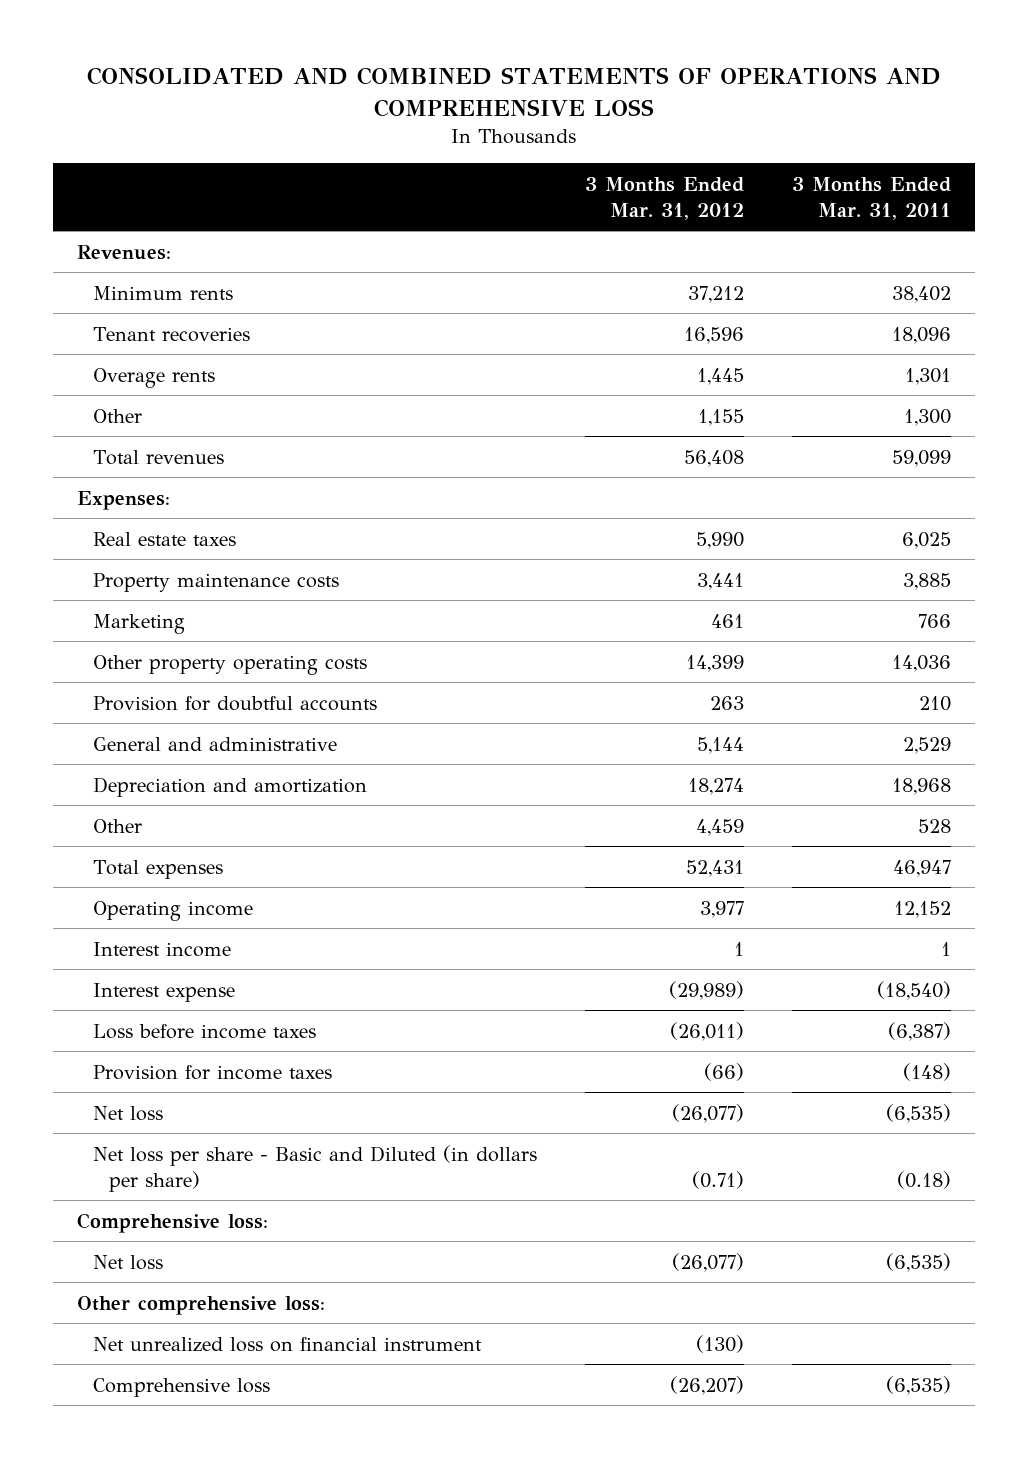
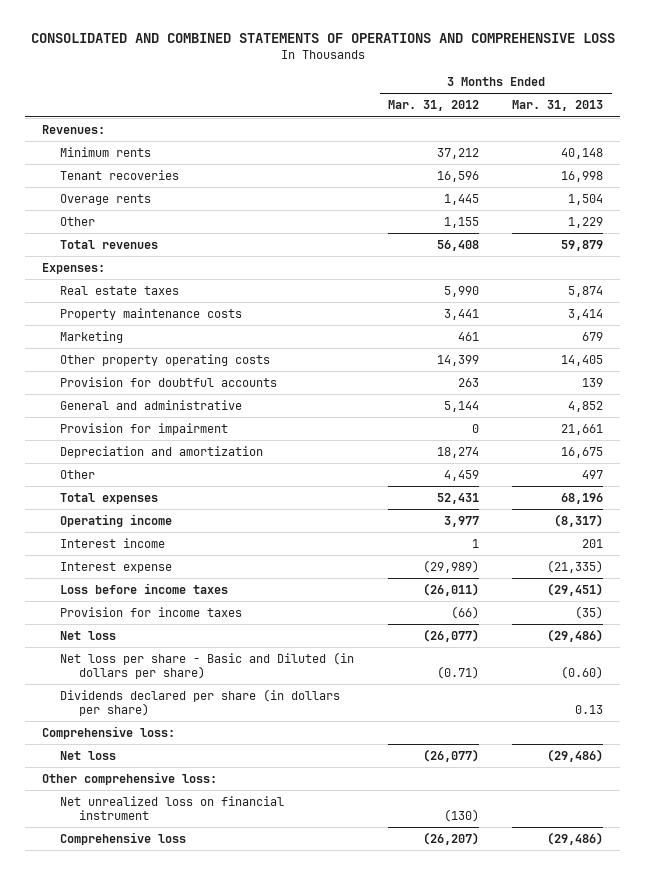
[792,176,952,220] 3 Months Ended Mar. 31, 2011 -> none
none -> [512,100,604,112] Mar. 31, 2013
none -> [60,422,229,435] Provision for impairment
none -> [60,688,341,717] Dividends declared per share (in dollars per share)

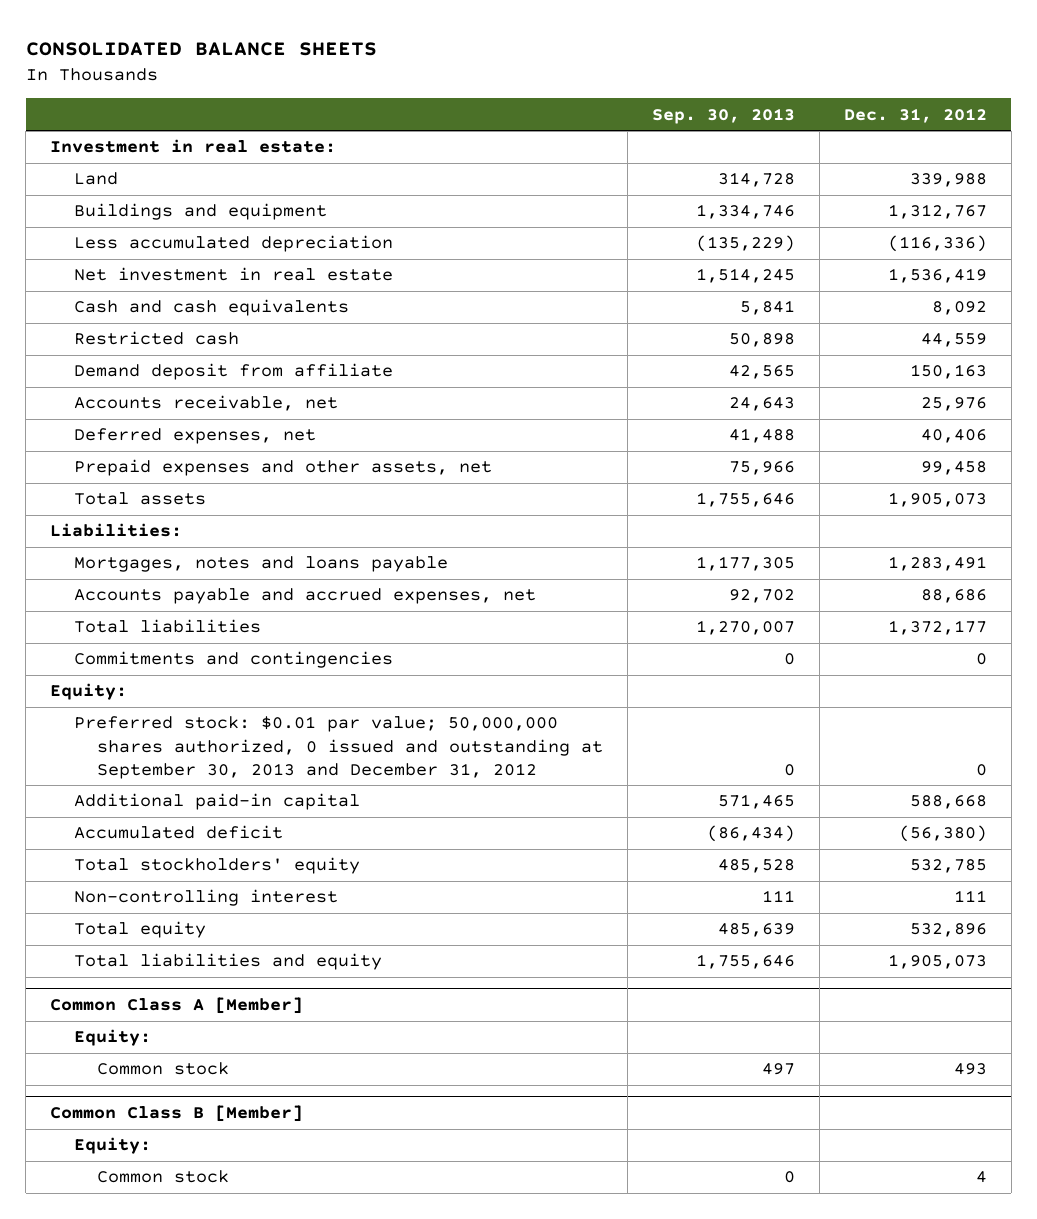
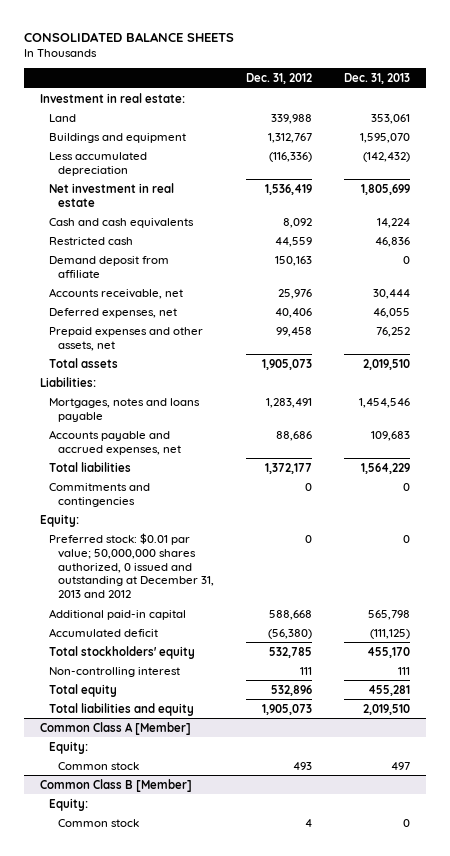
[651,107,795,124] Sep. 30, 2013 -> none
none -> [343,73,410,85] Dec. 31, 2013
[73,716,603,779] Preferred stock: $0.01 par value; 50,000,000 shares authorized, 0 issued and outstanding at September 30, 2013 and December 31, 2012 -> [48,532,215,599] Preferred stock: $0.01 par value; 50,000,000 shares authorized, 0 issued and outstanding at December 31, 2013 and 2012

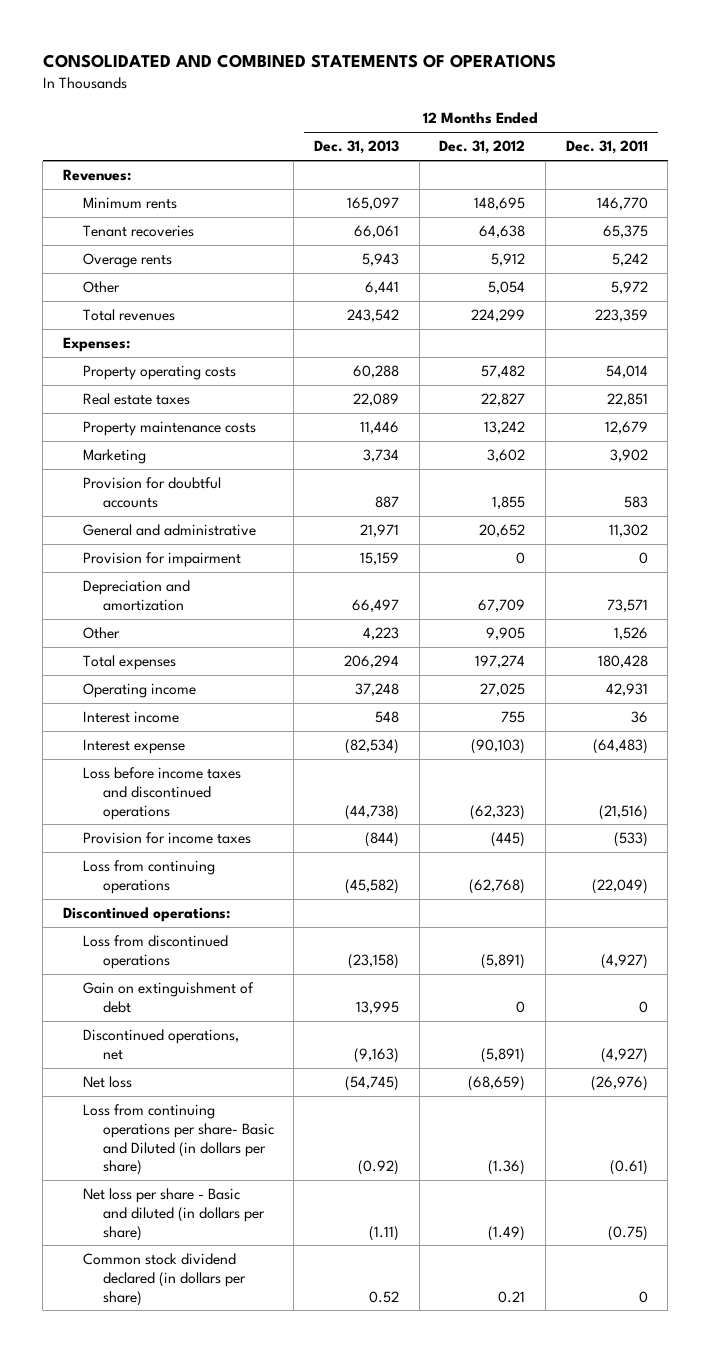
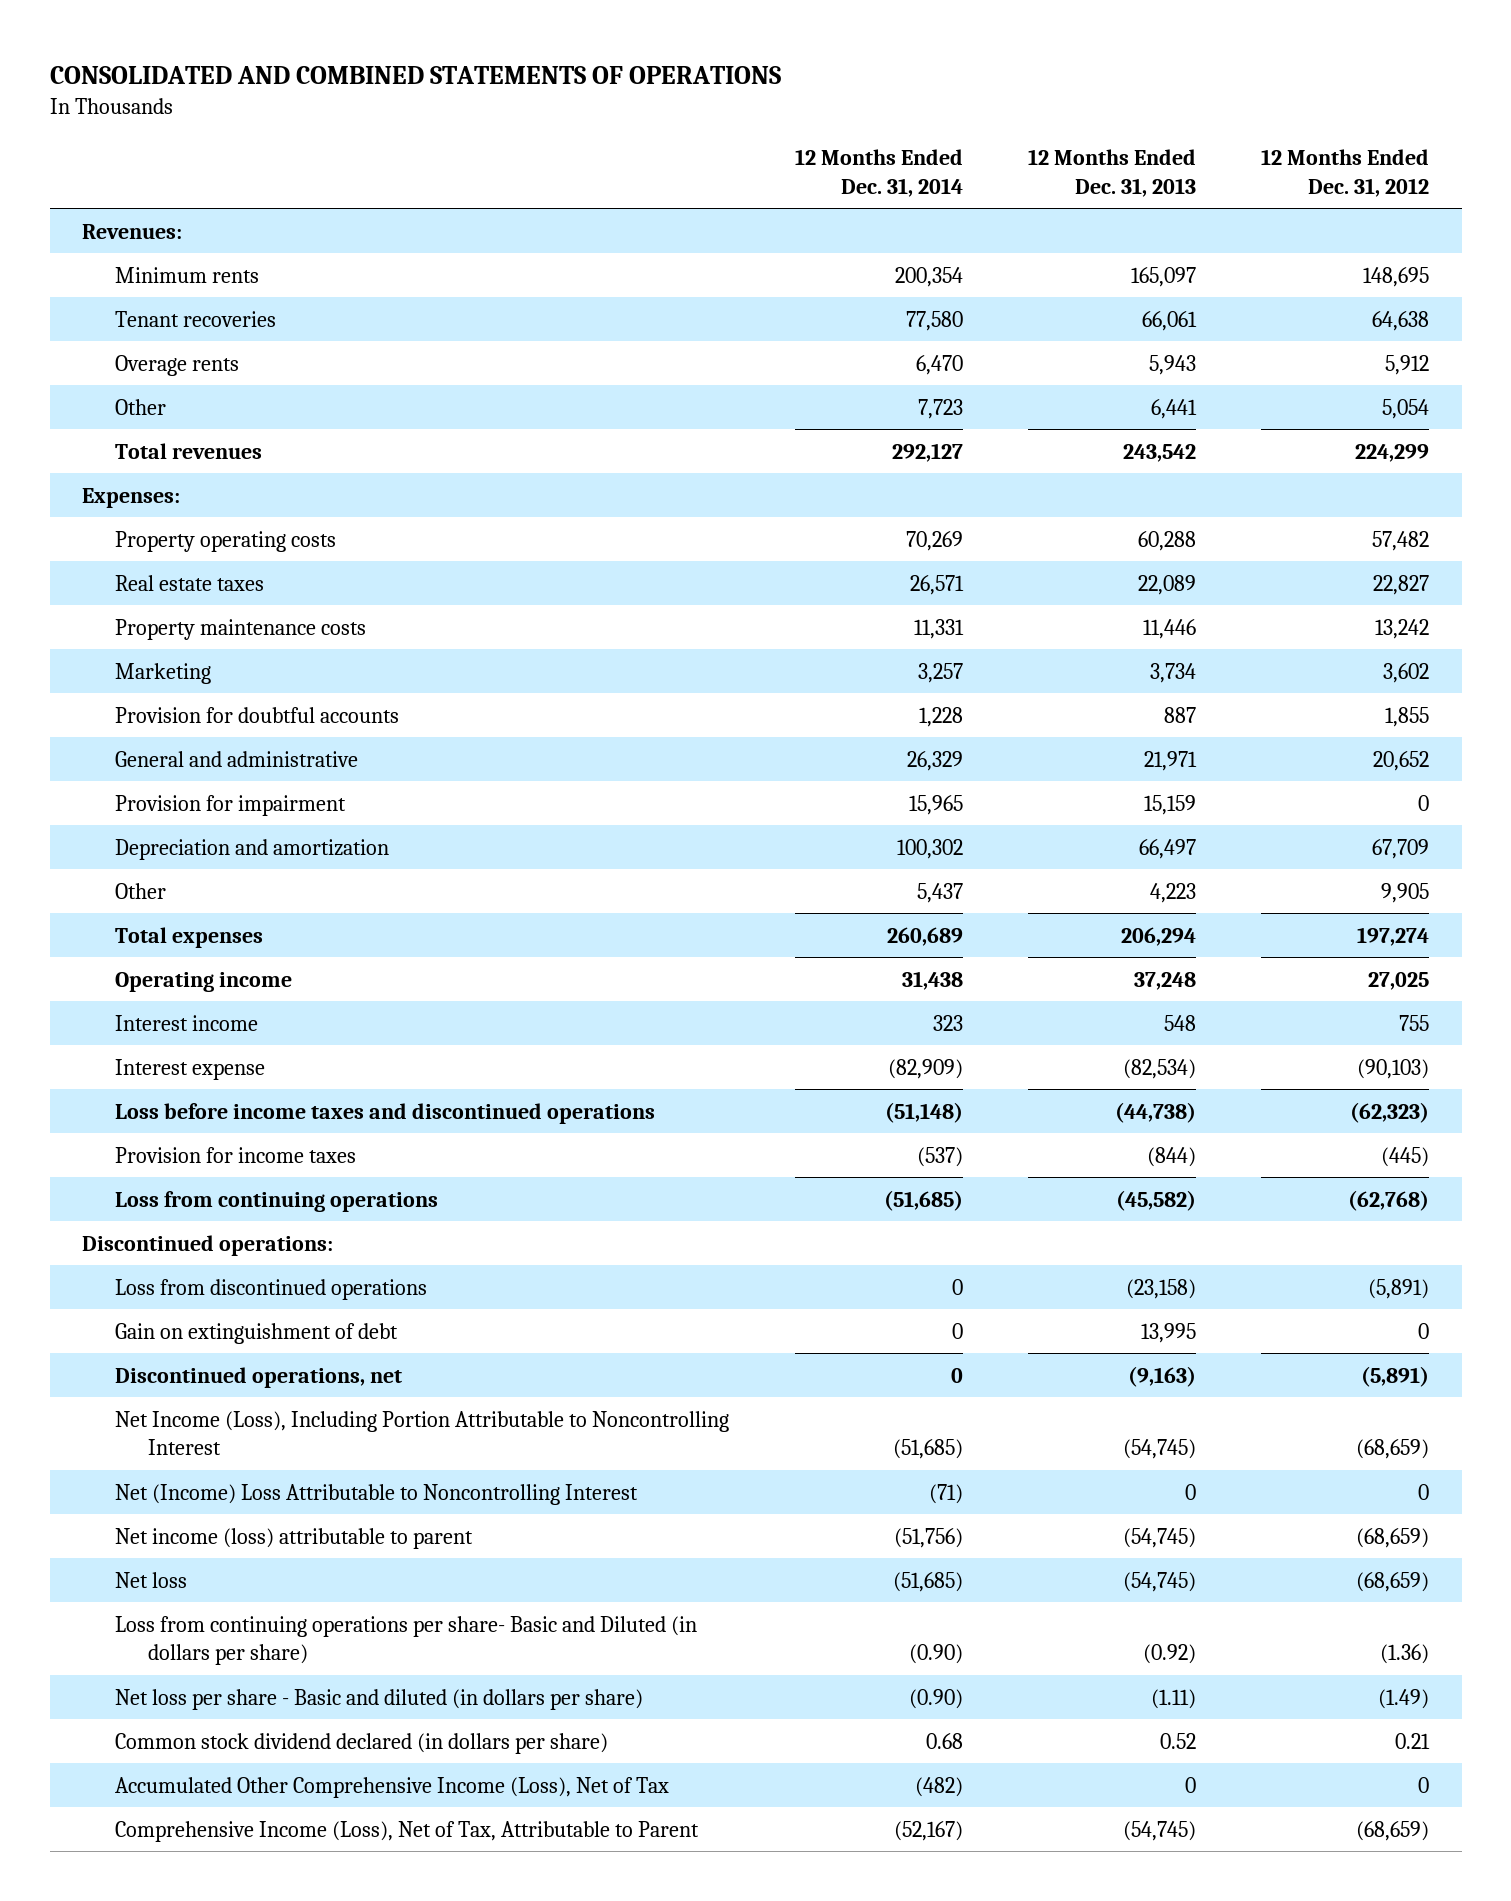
[565,140,648,155] Dec. 31, 2011 -> none
none -> [794,149,963,197] 12 Months Ended Dec. 31, 2014
none -> [115,1410,730,1455] Net Income (Loss), Including Portion Attributable to Noncontrolling Interest
none -> [115,1483,639,1505] Net (Income) Loss Attributable to Noncontrolling Interest
none -> [115,1527,474,1549] Net income (loss) attributable to parent
none -> [115,1776,670,1798] Accumulated Other Comprehensive Income (Loss), Net of Tax
none -> [115,1820,700,1842] Comprehensive Income (Loss), Net of Tax, Attributable to Parent

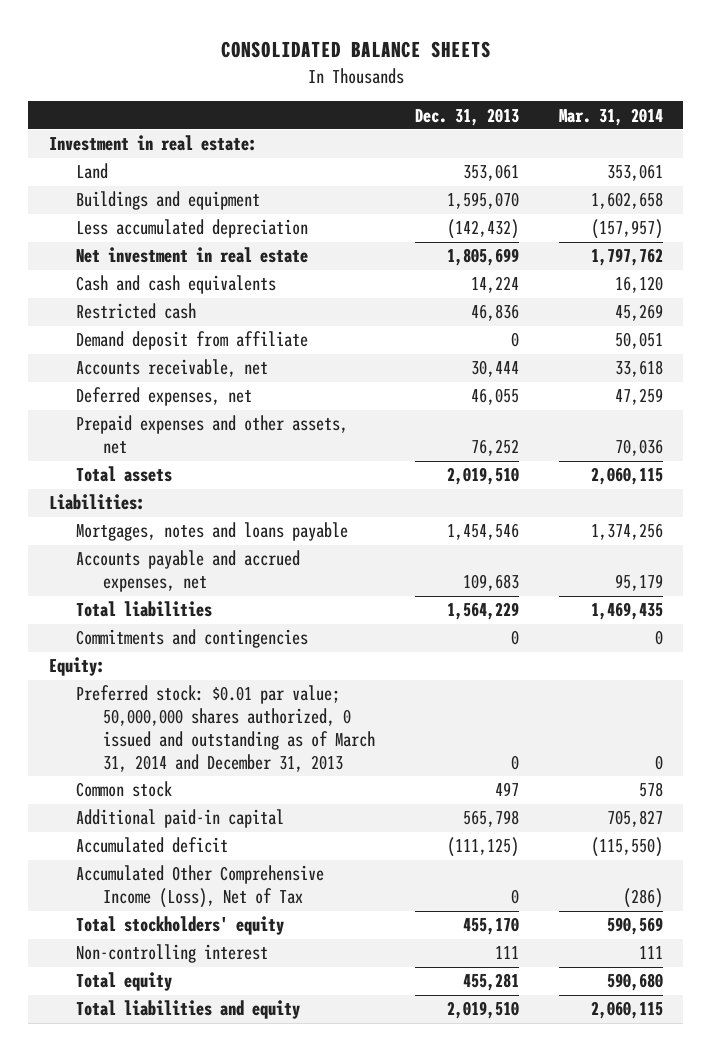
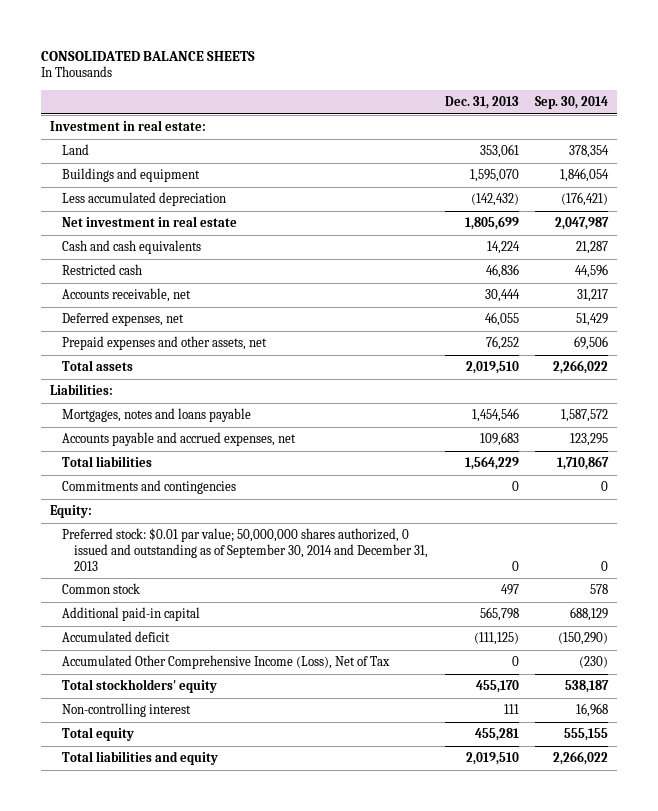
[558,107,663,126] Mar. 31, 2014 -> none
none -> [535,95,609,109] Sep. 30, 2014
[75,331,308,351] Demand deposit from affiliate -> none
[75,685,375,772] Preferred stock: $0.01 par value; 50,000,000 shares authorized, 0 issued and outstanding as of March 31, 2014 and December 31, 2013 -> [61,528,428,571] Preferred stock: $0.01 par value; 50,000,000 shares authorized, 0 issued and outstanding as of September 30, 2014 and December 31, 2013

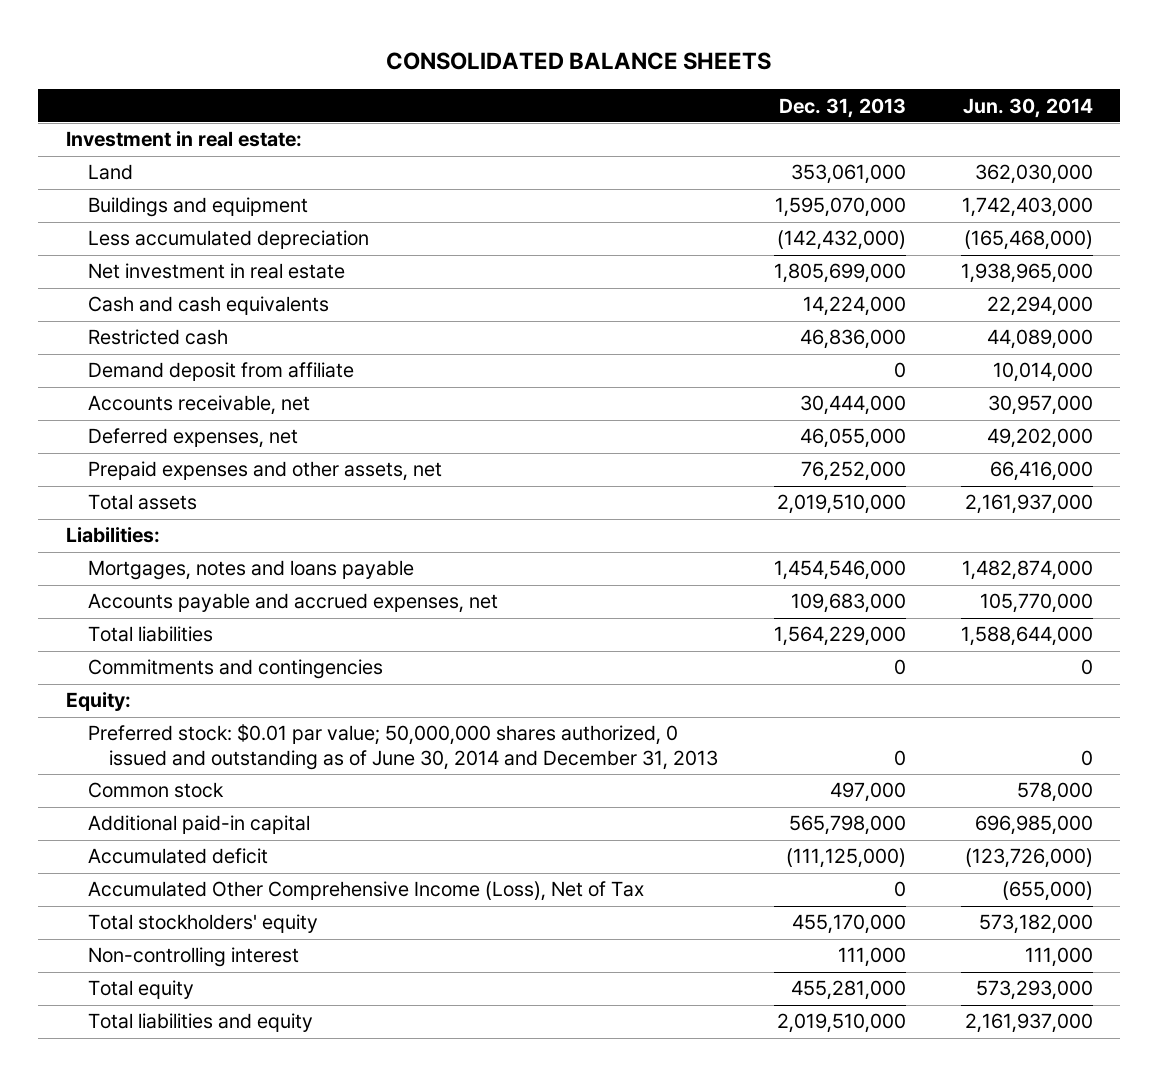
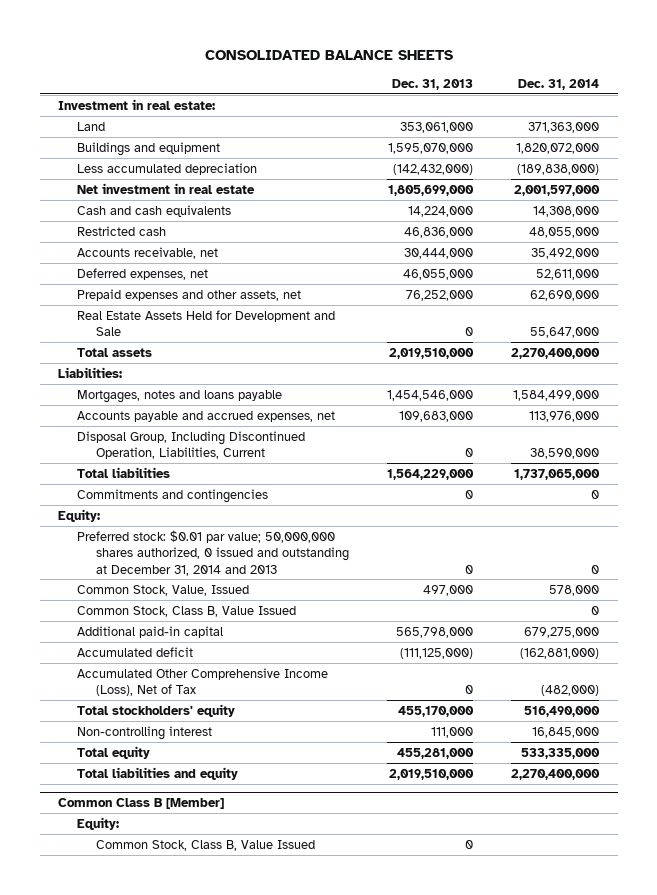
[962,97,1093,118] Jun. 30, 2014 -> none
none -> [517,79,599,91] Dec. 31, 2014
[87,362,354,382] Demand deposit from affiliate -> none
none -> [77,309,336,337] Real Estate Assets Held for Development and Sale
none -> [77,430,306,460] Disposal Group, Including Discontinued Operation, Liabilities, Current
[87,724,719,770] Preferred stock: $0.01 par value; 50,000,000 shares authorized, 0 issued and outstanding as of June 30, 2014 and December 31, 2013 -> [77,529,350,576] Preferred stock: $0.01 par value; 50,000,000 shares authorized, 0 issued and outstanding at December 31, 2014 and 2013
[87,782,224,799] Common stock -> [77,584,250,596] Common Stock, Value, Issued
none -> [77,605,297,617] Common Stock, Class B, Value Issued
none -> [58,797,225,809] Common Class B [Member]
none -> [77,816,120,830] Equity:
none -> [96,839,316,851] Common Stock, Class B, Value Issued

